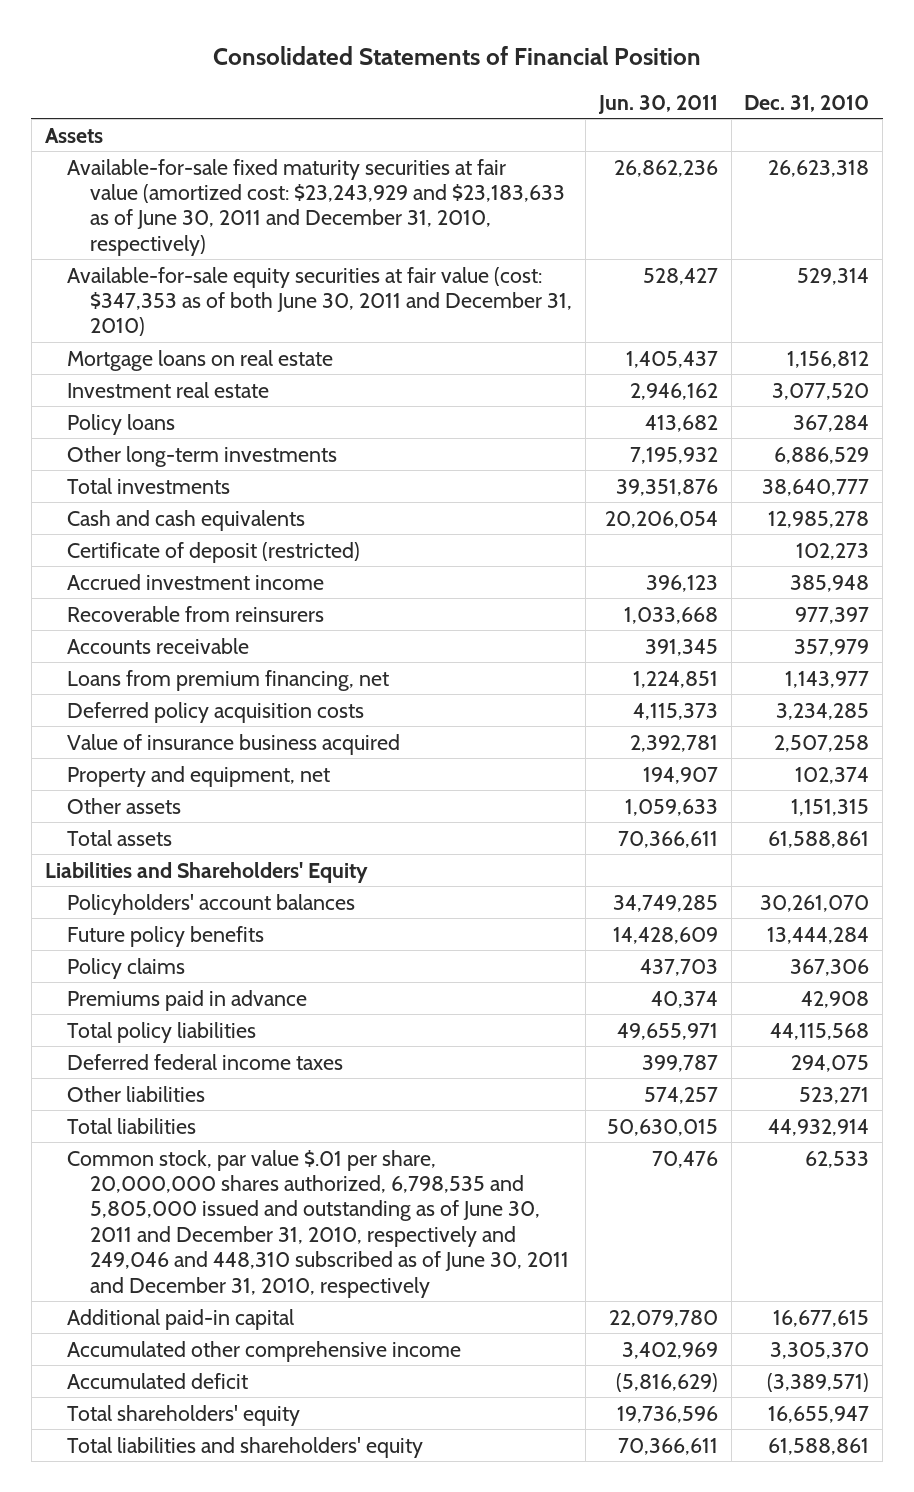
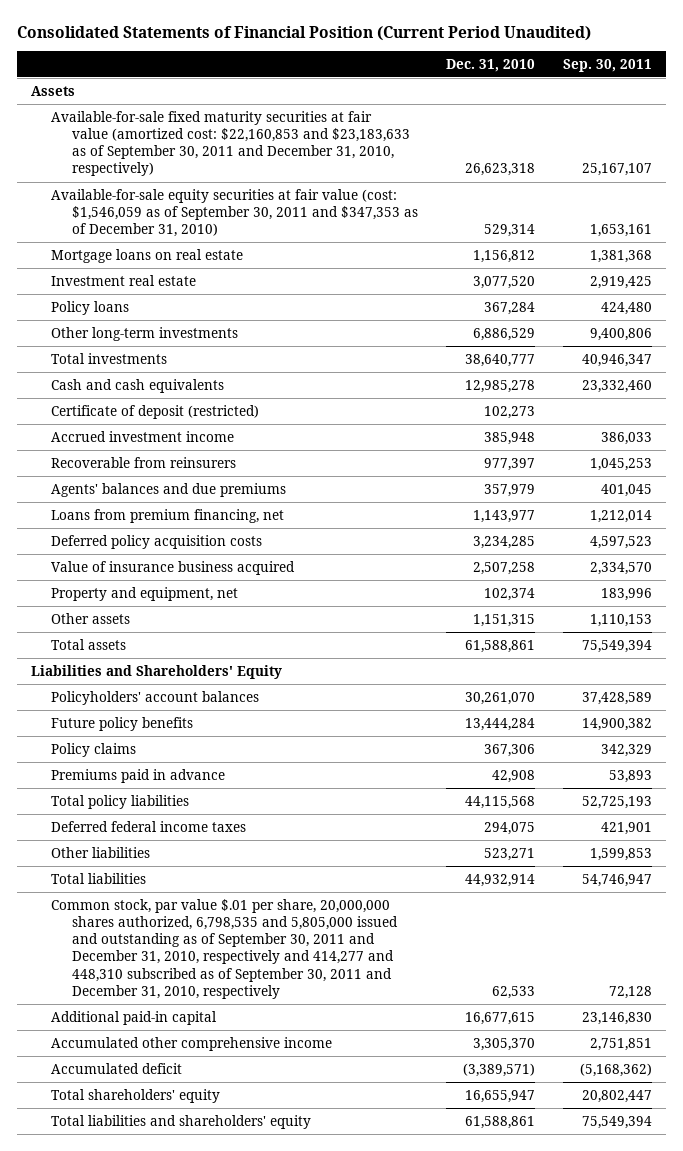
[213,45,702,65] Consolidated Statements of Financial Position -> [16,25,591,41] Consolidated Statements of Financial Position (Current Period Unaudited)
[597,94,718,114] Jun. 30, 2011 -> none
none -> [562,58,652,72] Sep. 30, 2011
[67,158,565,256] Available-for-sale fixed maturity securities at fair value (amortized cost: $23,243,929 and $23,183,633 as of June 30, 2011 and December 31, 2010, respectively) -> [51,110,410,177] Available-for-sale fixed maturity securities at fair value (amortized cost: $22,160,853 and $23,183,633 as of September 30, 2011 and December 31, 2010, respectively)
[67,266,572,337] Available-for-sale equity securities at fair value (cost: $347,353 as of both June 30, 2011 and December 31, 2010) -> [51,188,418,238] Available-for-sale equity securities at fair value (cost: $1,546,059 as of September 30, 2011 and $347,353 as of December 31, 2010)
[67,637,250,654] Accounts receivable -> [51,482,287,497] Agents' balances and due premiums
[67,1149,569,1298] Common stock, par value $.01 per share, 20,000,000 shares authorized, 6,798,535 and 5,805,000 issued and outstanding as of June 30, 2011 and December 31, 2010, respectively and 249,046 and 448,310 subscribed as of June 30, 2011 and December 31, 2010, respectively -> [51,898,398,999] Common stock, par value $.01 per share, 20,000,000 shares authorized, 6,798,535 and 5,805,000 issued and outstanding as of September 30, 2011 and December 31, 2010, respectively and 414,277 and 448,310 subscribed as of September 30, 2011 and December 31, 2010, respectively

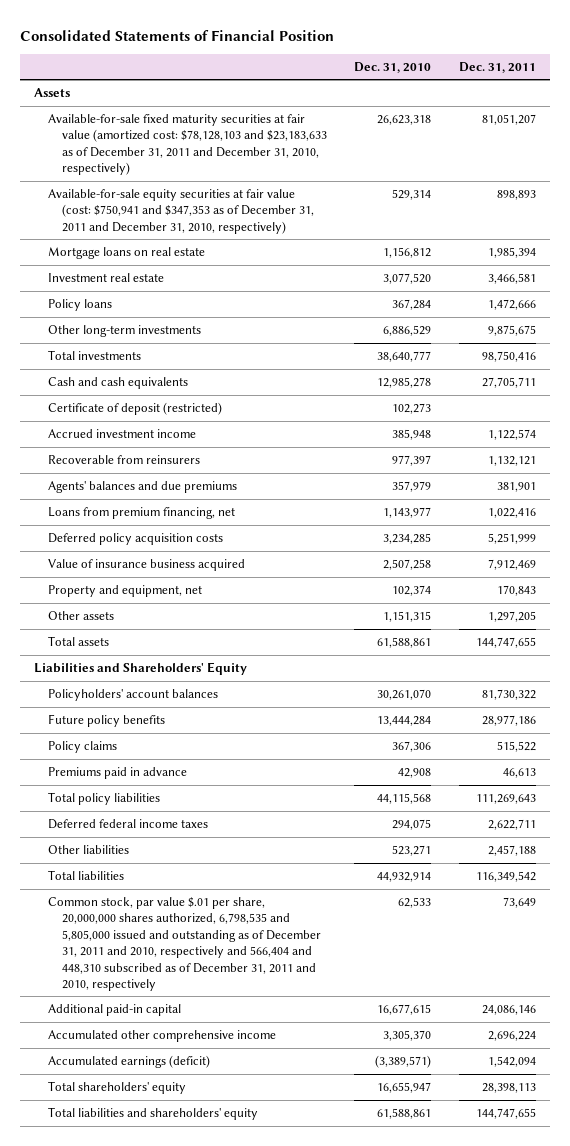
[16,25,591,41] Consolidated Statements of Financial Position (Current Period Unaudited) -> [20,29,335,41] Consolidated Statements of Financial Position
[562,58,652,72] Sep. 30, 2011 -> none
none -> [459,61,537,73] Dec. 31, 2011
[51,110,410,177] Available-for-sale fixed maturity securities at fair value (amortized cost: $22,160,853 and $23,183,633 as of September 30, 2011 and December 31, 2010, respectively) -> [47,114,327,176] Available-for-sale fixed maturity securities at fair value (amortized cost: $78,128,103 and $23,183,633 as of December 31, 2011 and December 31, 2010, respectively)
[51,188,418,238] Available-for-sale equity securities at fair value (cost: $1,546,059 as of September 30, 2011 and $347,353 as of December 31, 2010) -> [47,189,314,234] Available-for-sale equity securities at fair value (cost: $750,941 and $347,353 as of December 31, 2011 and December 31, 2010, respectively)
[51,898,398,999] Common stock, par value $.01 per share, 20,000,000 shares authorized, 6,798,535 and 5,805,000 issued and outstanding as of September 30, 2011 and December 31, 2010, respectively and 414,277 and 448,310 subscribed as of September 30, 2011 and December 31, 2010, respectively -> [47,897,321,991] Common stock, par value $.01 per share, 20,000,000 shares authorized, 6,798,535 and 5,805,000 issued and outstanding as of December 31, 2011 and 2010, respectively and 566,404 and 448,310 subscribed as of December 31, 2011 and 2010, respectively
[51,1062,183,1074] Accumulated deficit -> [47,1055,210,1069] Accumulated earnings (deficit)

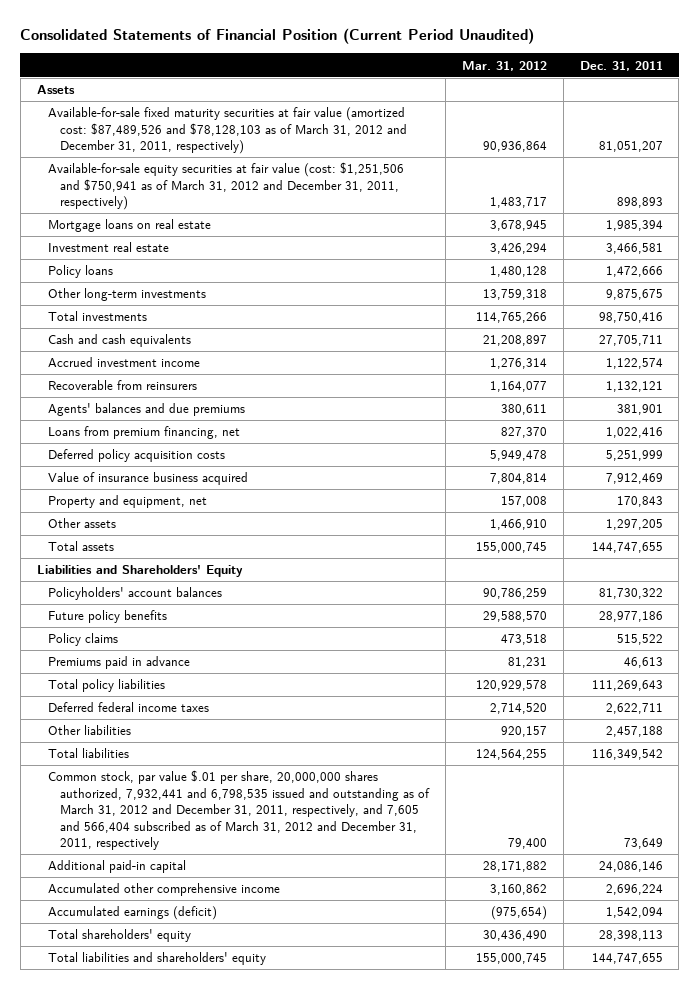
[20,29,335,41] Consolidated Statements of Financial Position -> [20,28,535,45] Consolidated Statements of Financial Position (Current Period Unaudited)
[354,61,432,73] Dec. 31, 2010 -> none
none -> [461,60,547,71] Mar. 31, 2012
[47,114,327,176] Available-for-sale fixed maturity securities at fair value (amortized cost: $78,128,103 and $23,183,633 as of December 31, 2011 and December 31, 2010, respectively) -> [48,107,407,155] Available-for-sale fixed maturity securities at fair value (amortized cost: $87,489,526 and $78,128,103 as of March 31, 2012 and December 31, 2011, respectively)
[47,189,314,234] Available-for-sale equity securities at fair value (cost: $750,941 and $347,353 as of December 31, 2011 and December 31, 2010, respectively) -> [48,162,405,211] Available-for-sale equity securities at fair value (cost: $1,251,506 and $750,941 as of March 31, 2012 and December 31, 2011, respectively)
[47,402,222,416] Certificate of deposit (restricted) -> none
[47,897,321,991] Common stock, par value $.01 per share, 20,000,000 shares authorized, 6,798,535 and 5,805,000 issued and outstanding as of December 31, 2011 and 2010, respectively and 566,404 and 448,310 subscribed as of December 31, 2011 and 2010, respectively -> [48,770,430,851] Common stock, par value $.01 per share, 20,000,000 shares authorized, 7,932,441 and 6,798,535 issued and outstanding as of March 31, 2012 and December 31, 2011, respectively, and 7,605 and 566,404 subscribed as of March 31, 2012 and December 31, 2011, respectively

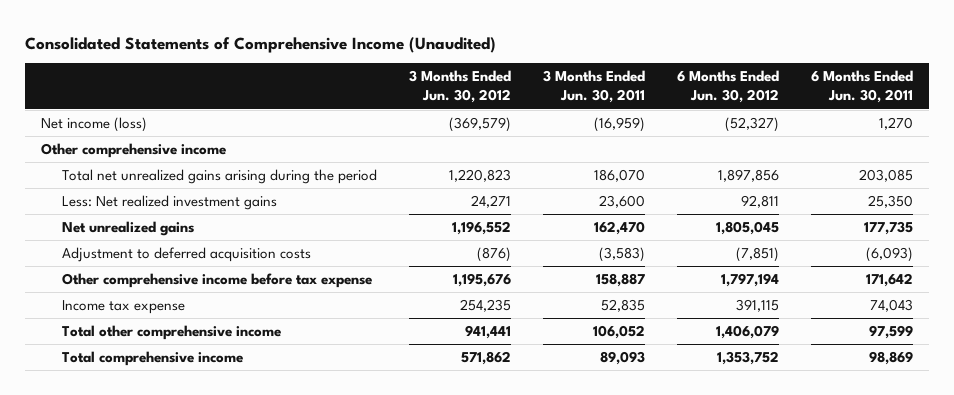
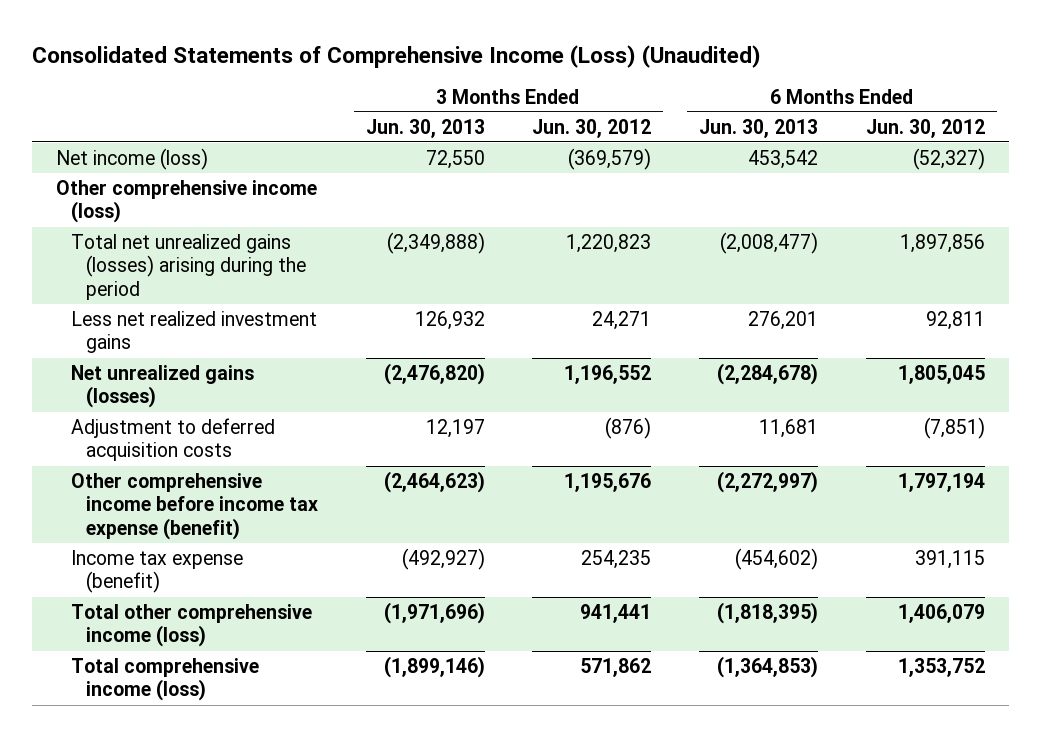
[25,36,497,53] Consolidated Statements of Comprehensive Income (Unaudited) -> [32,44,762,68] Consolidated Statements of Comprehensive Income (Loss) (Unaudited)
[543,70,646,104] 3 Months Ended Jun. 30, 2011 -> none
[811,70,914,104] 6 Months Ended Jun. 30, 2011 -> none
none -> [365,118,485,138] Jun. 30, 2013
none -> [699,118,819,138] Jun. 30, 2013
[41,143,227,159] Other comprehensive income -> [56,179,318,224] Other comprehensive income (loss)
[62,169,378,185] Total net unrealized gains arising during the period -> [70,233,306,301] Total net unrealized gains (losses) arising during the period
[62,195,278,211] Less: Net realized investment gains -> [70,310,317,354] Less net realized investment gains
[62,221,195,237] Net unrealized gains -> [70,364,254,409] Net unrealized gains (losses)
[62,273,373,289] Other comprehensive income before tax expense -> [70,472,318,541] Other comprehensive income before income tax expense (benefit)
[62,300,186,315] Income tax expense -> [70,549,243,594] Income tax expense (benefit)
[62,325,282,341] Total other comprehensive income -> [70,603,312,648] Total other comprehensive income (loss)
[62,351,244,367] Total comprehensive income -> [70,657,259,702] Total comprehensive income (loss)

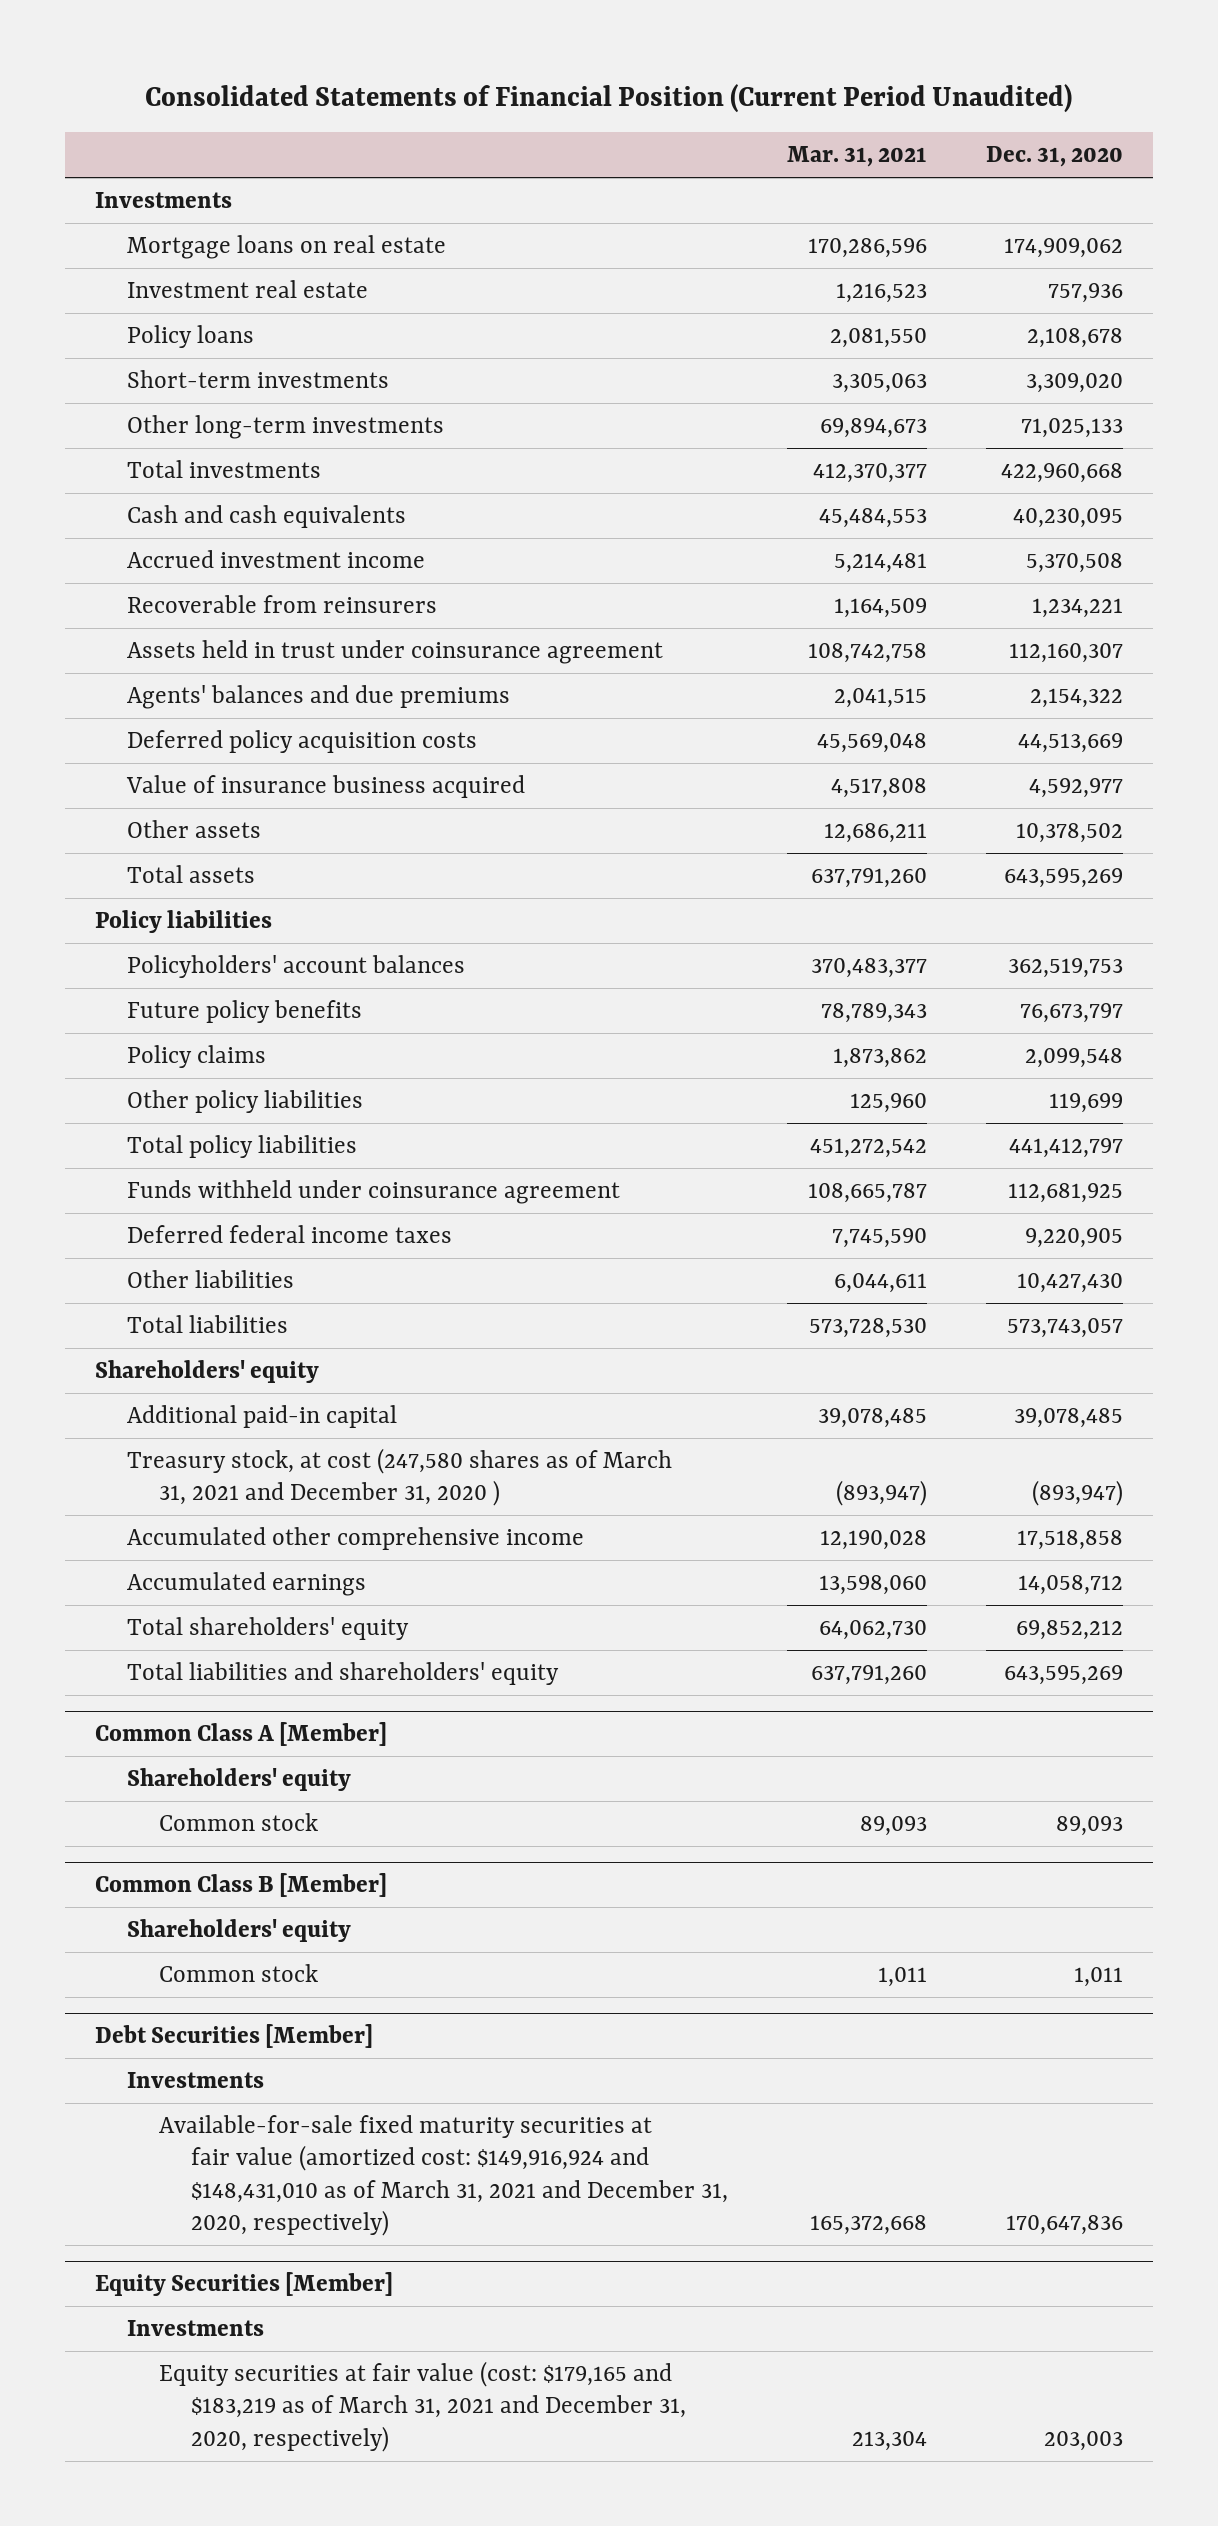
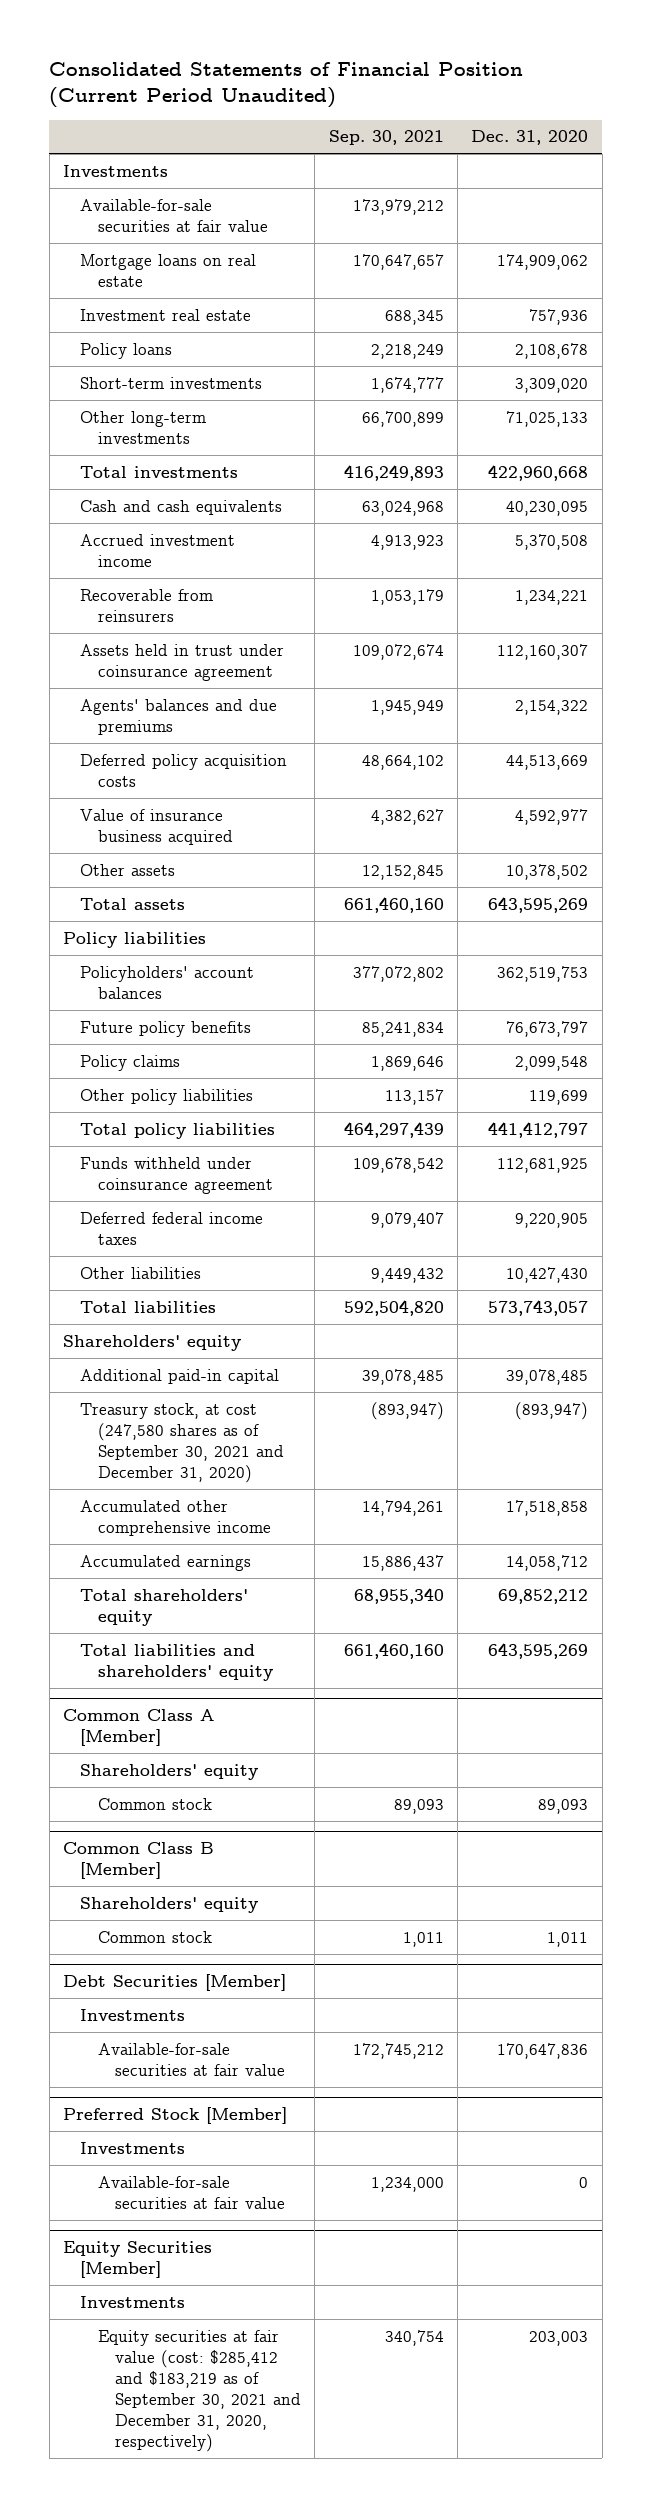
[787,146,928,168] Mar. 31, 2021 -> none
none -> [328,130,444,146] Sep. 30, 2021
none -> [80,198,268,232] Available-for-sale securities at fair value
[126,1447,672,1507] Treasury stock, at cost (247,580 shares as of March 31, 2021 and December 31, 2020 ) -> [80,1402,284,1484] Treasury stock, at cost (247,580 shares as of September 30, 2021 and December 31, 2020)
[158,2114,728,2237] Available-for-sale fixed maturity securities at fair value (amortized cost: $149,916,924 and $148,431,010 as of March 31, 2021 and December 31, 2020, respectively) -> [97,2042,285,2076] Available-for-sale securities at fair value
none -> [63,2107,288,2125] Preferred Stock [Member]
none -> [80,2141,186,2154] Investments
none -> [97,2175,285,2209] Available-for-sale securities at fair value
[158,2360,686,2452] Equity securities at fair value (cost: $179,165 and $183,219 as of March 31, 2021 and December 31, 2020, respectively) -> [97,2329,301,2453] Equity securities at fair value (cost: $285,412 and $183,219 as of September 30, 2021 and December 31, 2020, respectively)

